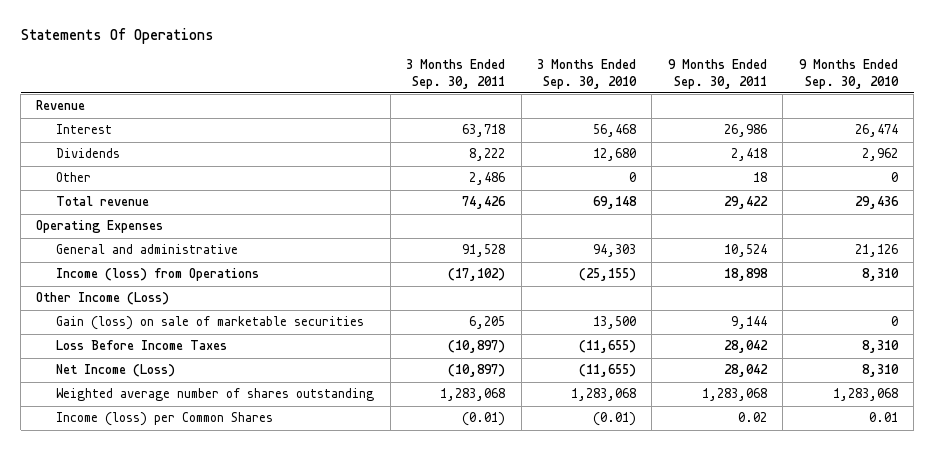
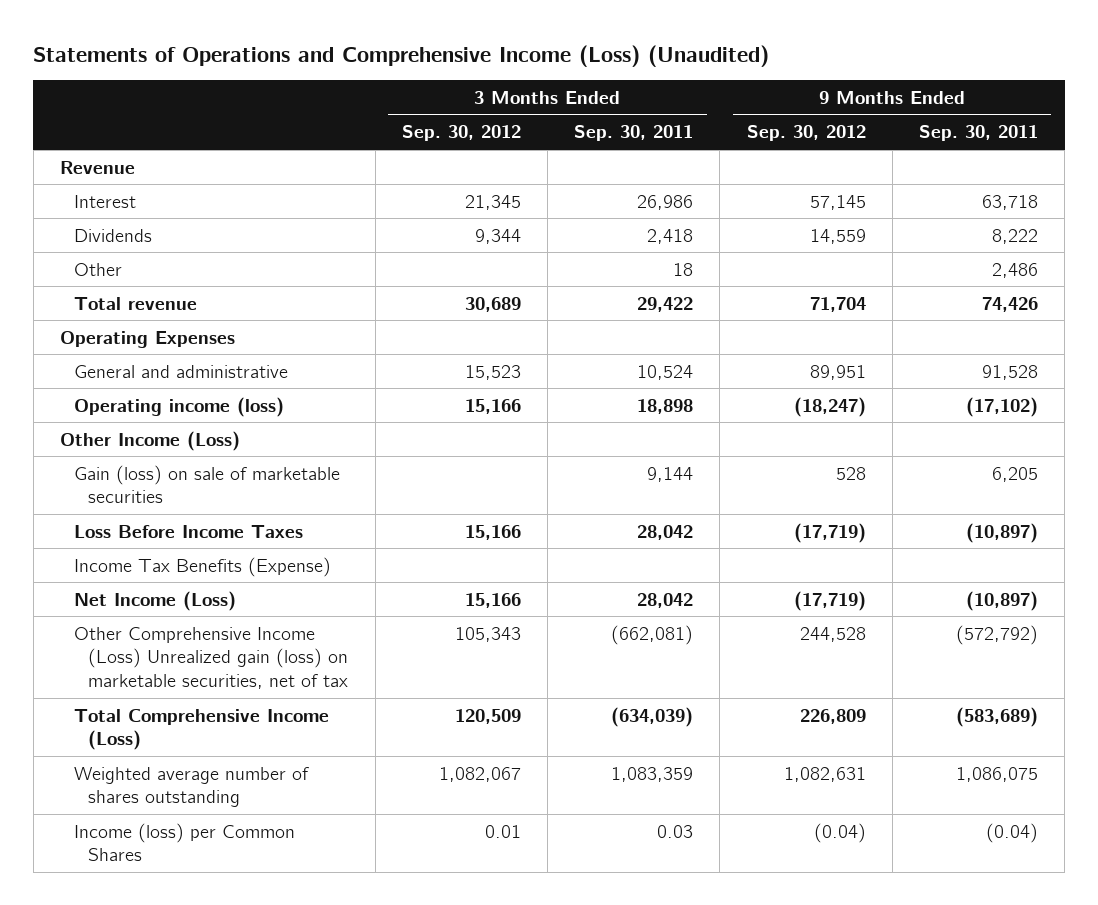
[20,28,214,45] Statements Of Operations -> [33,44,770,67] Statements of Operations and Comprehensive Income (Loss) (Unaudited)
[536,59,637,89] 3 Months Ended Sep. 30, 2010 -> none
[798,59,899,89] 9 Months Ended Sep. 30, 2010 -> none
none -> [401,125,521,142] Sep. 30, 2012
none -> [746,125,866,142] Sep. 30, 2012
[462,124,506,138] 63,718 -> [637,194,694,210] 26,986
[723,124,767,138] 26,986 -> [981,194,1038,210] 63,718
[469,148,506,162] 8,222 -> [647,228,694,244] 2,418
[730,148,767,162] 2,418 -> [991,228,1038,244] 8,222
[469,172,506,186] 2,486 -> [673,262,694,276] 18
[752,172,767,183] 18 -> [991,262,1038,278] 2,486
[462,196,507,210] 74,426 -> [637,296,694,312] 29,422
[723,196,768,210] 29,422 -> [981,296,1038,312] 74,426
[462,244,506,258] 91,528 -> [637,364,694,380] 10,524
[723,244,767,258] 10,524 -> [981,364,1038,380] 91,528
[56,268,260,282] Income (loss) from Operations -> [74,396,285,417] Operating income (loss)
[448,268,506,282] (17,102) -> [637,398,694,414] 18,898
[723,268,768,282] 18,898 -> [965,396,1038,417] (17,102)
[469,316,506,330] 6,205 -> [647,466,694,482] 9,144
[730,316,767,330] 9,144 -> [991,466,1038,482] 6,205
[448,340,506,354] (10,897) -> [637,524,694,540] 28,042
[723,340,768,354] 28,042 -> [965,522,1038,543] (10,897)
none -> [74,556,332,577] Income Tax Benefits (Expense)
[448,364,506,378] (10,897) -> [637,592,694,608] 28,042
[723,364,768,378] 28,042 -> [965,590,1038,611] (10,897)
none -> [74,626,349,690] Other Comprehensive Income (Loss) Unrealized gain (loss) on marketable securities, net of tax
none -> [74,708,330,751] Total Comprehensive Income (Loss)
[440,388,506,402] 1,283,068 -> [611,766,694,782] 1,083,359
[701,388,767,402] 1,283,068 -> [955,766,1038,782] 1,086,075
[462,412,506,427] (0.01) -> [657,824,694,838] 0.03
[737,412,767,423] 0.02 -> [985,822,1038,843] (0.04)

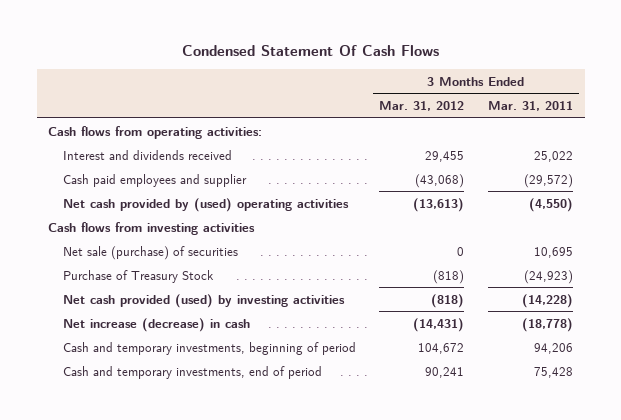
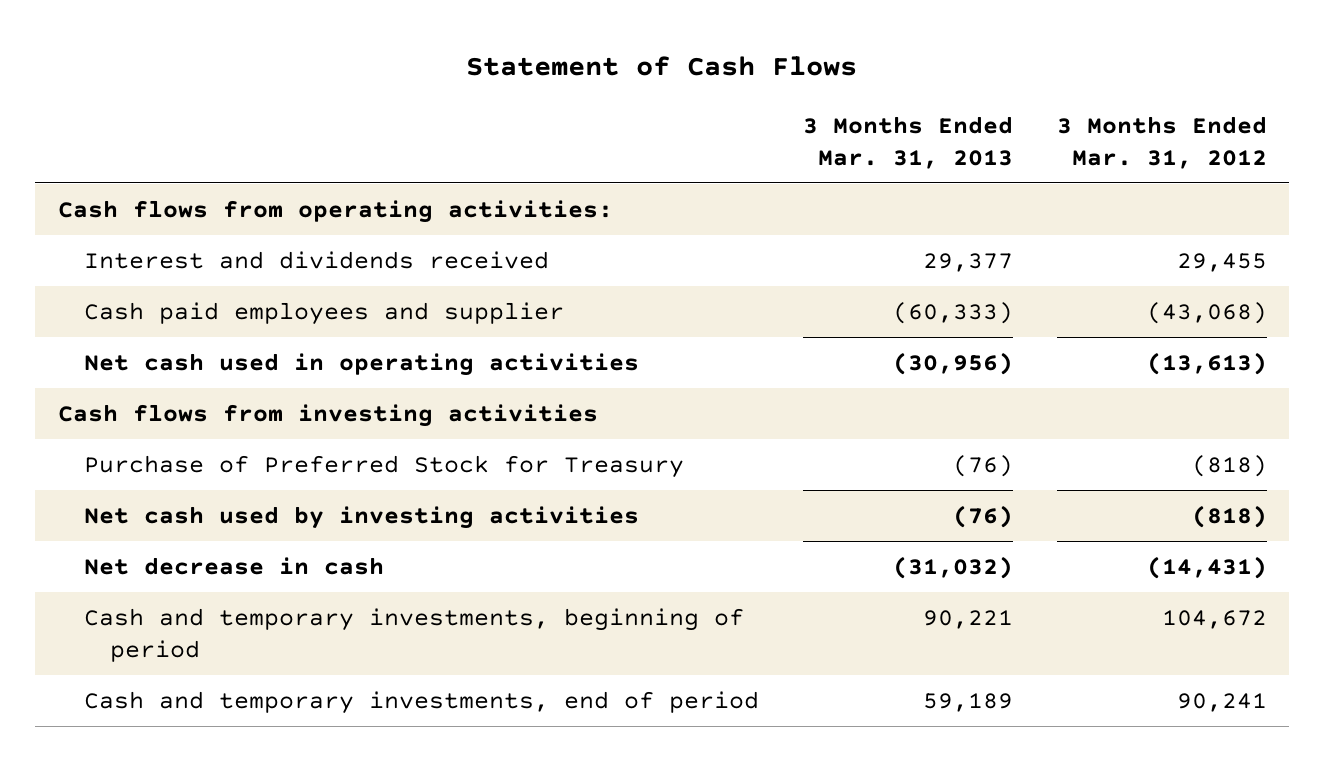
[181,45,439,57] Condensed Statement Of Cash Flows -> [466,55,858,76] Statement of Cash Flows
[487,100,573,111] Mar. 31, 2011 -> none
none -> [802,115,1013,169] 3 Months Ended Mar. 31, 2013
[62,197,349,212] Net cash provided by (used) operating activities -> [83,352,639,376] Net cash used in operating activities
[62,245,238,260] Net sale (purchase) of securities -> none
[62,269,214,283] Purchase of Treasury Stock -> [83,454,684,478] Purchase of Preferred Stock for Treasury
[62,293,345,308] Net cash provided (used) by investing activities -> [83,505,639,529] Net cash used by investing activities
[62,317,250,332] Net increase (decrease) in cash -> [83,556,384,575] Net decrease in cash

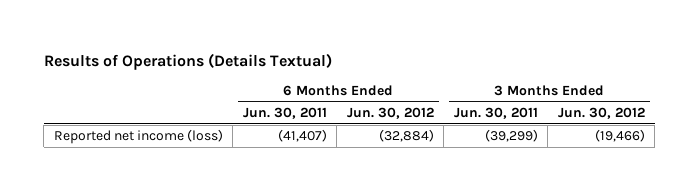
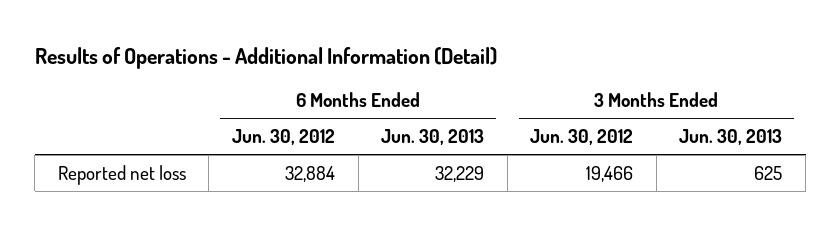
[43,52,332,70] Results of Operations (Details Textual) -> [34,46,497,69] Results of Operations - Additional Information (Detail)
[242,106,327,119] Jun. 30, 2011 -> none
[453,106,538,119] Jun. 30, 2011 -> none
none -> [381,129,485,146] Jun. 30, 2013
none -> [679,129,783,146] Jun. 30, 2013
[53,129,223,145] Reported net income (loss) -> [57,164,186,185] Reported net loss
[378,129,434,143] (32,884) -> [284,165,335,182] 32,884
[594,129,645,143] (19,466) -> [586,165,634,182] 19,466

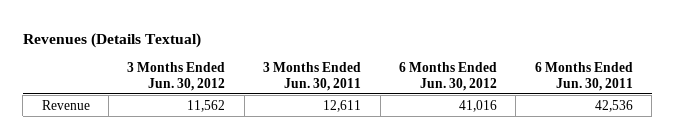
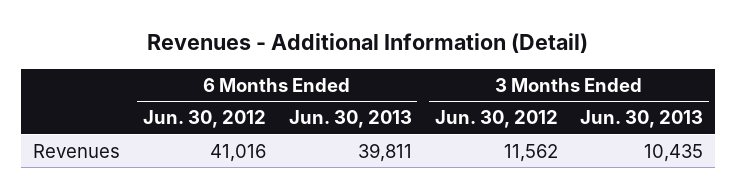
[22,32,201,48] Revenues (Details Textual) -> [147,33,589,54] Revenues - Additional Information (Detail)
[263,61,362,91] 3 Months Ended Jun. 30, 2011 -> none
[534,61,633,91] 6 Months Ended Jun. 30, 2011 -> none
none -> [288,110,412,129] Jun. 30, 2013
none -> [580,110,704,129] Jun. 30, 2013
[41,99,90,110] Revenue -> [32,144,120,159] Revenues

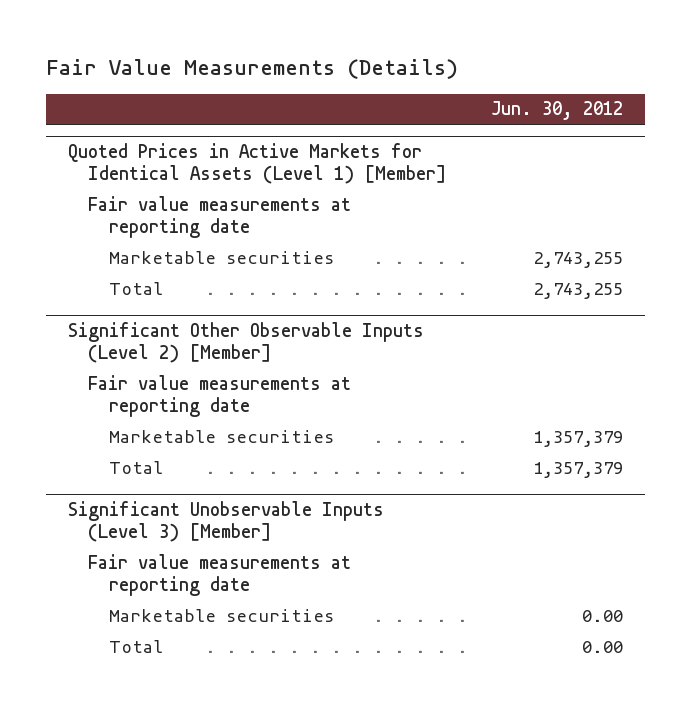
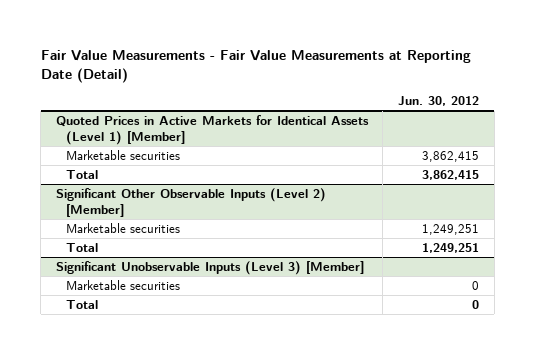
[46,59,459,80] Fair Value Measurements (Details) -> [40,49,471,83] Fair Value Measurements - Fair Value Measurements at Reporting Date (Detail)
[88,195,352,238] Fair value measurements at reporting date -> none
[532,251,623,268] 2,743,255 -> [421,150,479,162] 3,862,415
[532,282,623,299] 2,743,255 -> [421,169,479,180] 3,862,415
[88,374,352,417] Fair value measurements at reporting date -> none
[532,430,623,447] 1,357,379 -> [421,223,479,235] 1,249,251
[532,461,623,478] 1,357,379 -> [421,242,479,253] 1,249,251
[88,553,352,596] Fair value measurements at reporting date -> none
[581,609,623,622] 0.00 -> [471,280,479,290] 0
[581,640,623,653] 0.00 -> [471,299,479,309] 0

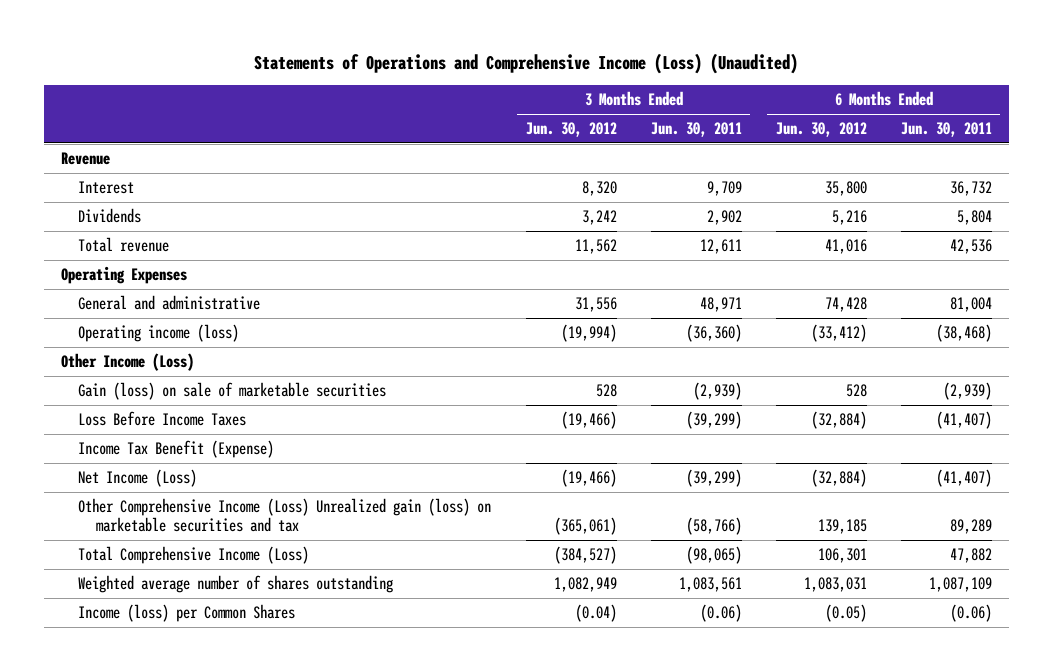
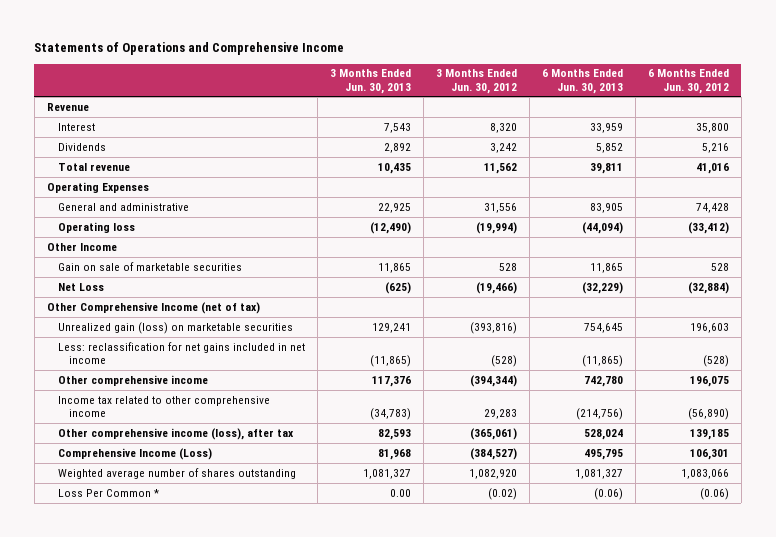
[254,53,799,75] Statements of Operations and Comprehensive Income (Loss) (Unaudited) -> [34,42,345,56] Statements of Operations and Comprehensive Income
[650,122,742,138] Jun. 30, 2011 -> none
[900,122,992,138] Jun. 30, 2011 -> none
none -> [329,69,411,94] 3 Months Ended Jun. 30, 2013
none -> [541,69,623,94] 6 Months Ended Jun. 30, 2013
[78,411,247,427] Loss Before Income Taxes -> none
[78,440,275,459] Income Tax Benefit (Expense) -> none
[78,324,240,343] Operating income (loss) -> [57,221,135,233] Operating loss
[60,353,194,372] Other Income (Loss) -> [46,242,117,251] Other Income
[78,382,387,401] Gain (loss) on sale of marketable securities -> [57,261,242,271] Gain on sale of marketable securities
[78,469,198,488] Net Income (Loss) -> [57,282,104,291] Net Loss
none -> [46,301,260,314] Other Comprehensive Income (net of tax)
[78,498,492,533] Other Comprehensive Income (Loss) Unrealized gain (loss) on marketable securities and tax -> [57,321,293,334] Unrealized gain (loss) on marketable securities
[553,517,617,536] (365,061) -> [469,321,517,334] (393,816)
[817,519,867,535] 139,185 -> [689,322,729,333] 196,603
none -> [57,341,305,365] Less: reclassification for net gains included in net income
none -> [57,374,208,386] Other comprehensive income
none -> [57,395,270,418] Income tax related to other comprehensive income
none -> [57,427,294,440] Other comprehensive income (loss), after tax
[78,546,310,565] Total Comprehensive Income (Loss) -> [57,447,212,460] Comprehensive Income (Loss)
[553,577,617,593] 1,082,949 -> [468,468,517,479] 1,082,920
[803,577,867,593] 1,083,031 -> [680,468,729,479] 1,083,066
[78,604,296,623] Income (loss) per Common Shares -> [57,488,159,497] Loss Per Common *
[574,604,617,623] (0.04) -> [487,487,517,500] (0.02)
[824,604,867,623] (0.05) -> [699,487,729,500] (0.06)

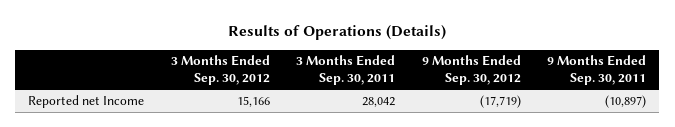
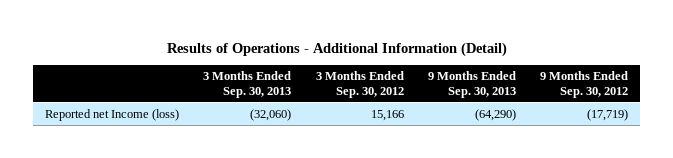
[228,25,447,41] Results of Operations (Details) -> [166,41,507,57] Results of Operations - Additional Information (Detail)
[296,55,396,86] 3 Months Ended Sep. 30, 2011 -> none
[547,55,647,86] 9 Months Ended Sep. 30, 2011 -> none
none -> [203,71,292,98] 3 Months Ended Sep. 30, 2013
none -> [427,71,516,98] 9 Months Ended Sep. 30, 2013
[28,95,145,109] Reported net Income -> [45,109,180,122] Reported net Income (loss)

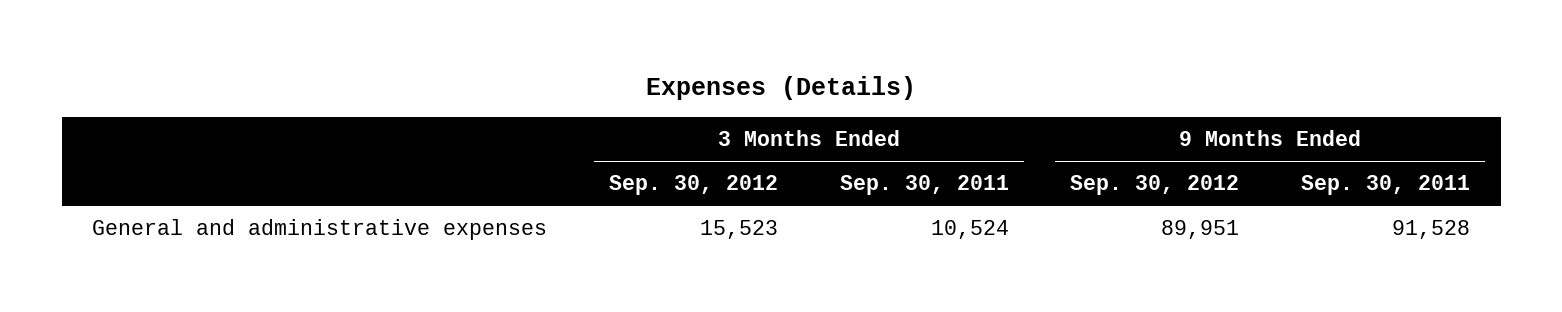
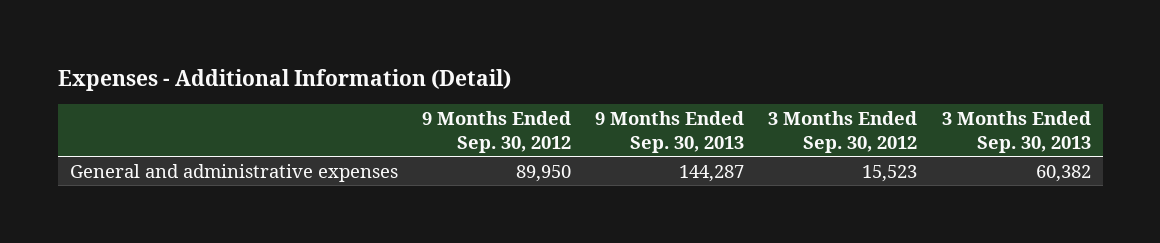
[646,76,917,101] Expenses (Details) -> [57,69,511,92] Expenses - Additional Information (Detail)
[839,175,1009,196] Sep. 30, 2011 -> none
[1300,175,1470,196] Sep. 30, 2011 -> none
none -> [595,110,745,153] 9 Months Ended Sep. 30, 2013
none -> [941,110,1091,153] 3 Months Ended Sep. 30, 2013
[1161,220,1240,240] 89,951 -> [515,164,571,182] 89,950

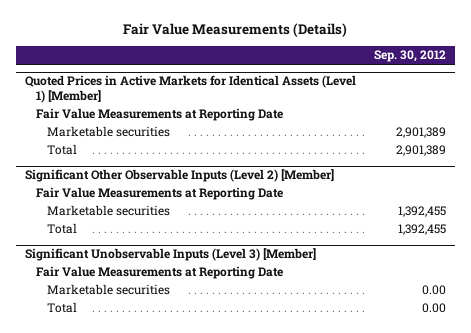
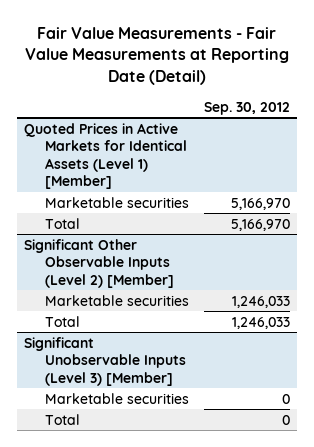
[123,23,348,38] Fair Value Measurements (Details) -> [24,26,289,86] Fair Value Measurements - Fair Value Measurements at Reporting Date (Detail)
[36,108,284,122] Fair Value Measurements at Reporting Date -> none
[395,127,446,139] 2,901,389 -> [230,197,290,210] 5,166,970
[395,145,446,157] 2,901,389 -> [230,218,290,231] 5,166,970
[36,187,284,201] Fair Value Measurements at Reporting Date -> none
[397,206,446,218] 1,392,455 -> [231,295,290,308] 1,246,033
[397,224,446,236] 1,392,455 -> [231,316,290,329] 1,246,033
[36,266,284,280] Fair Value Measurements at Reporting Date -> none
[421,285,446,296] 0.00 -> [281,393,290,404] 0
[421,303,446,314] 0.00 -> [281,414,290,425] 0

